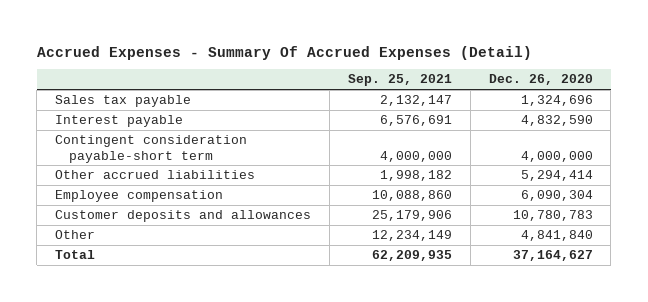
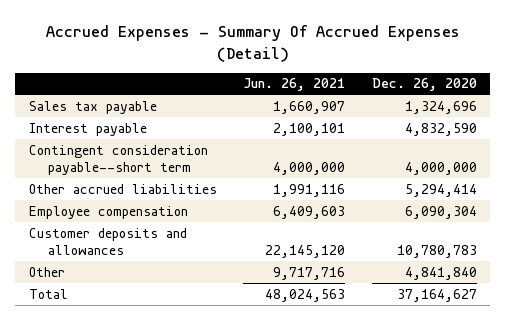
[347,74,452,87] Sep. 25, 2021 -> none
none -> [243,78,346,92] Jun. 26, 2021
[55,134,248,163] Contingent consideration payable-short term -> [28,144,208,176] Contingent consideration payable--short term

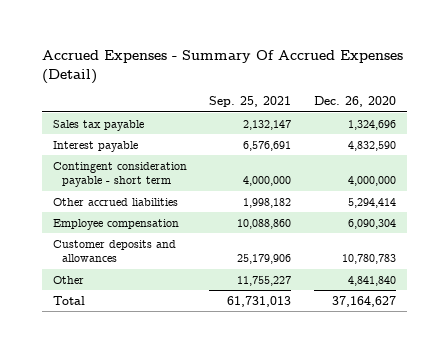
[243,78,346,92] Jun. 26, 2021 -> none
none -> [209,96,292,108] Sep. 25, 2021
[28,144,208,176] Contingent consideration payable--short term -> [52,161,187,188] Contingent consideration payable - short term

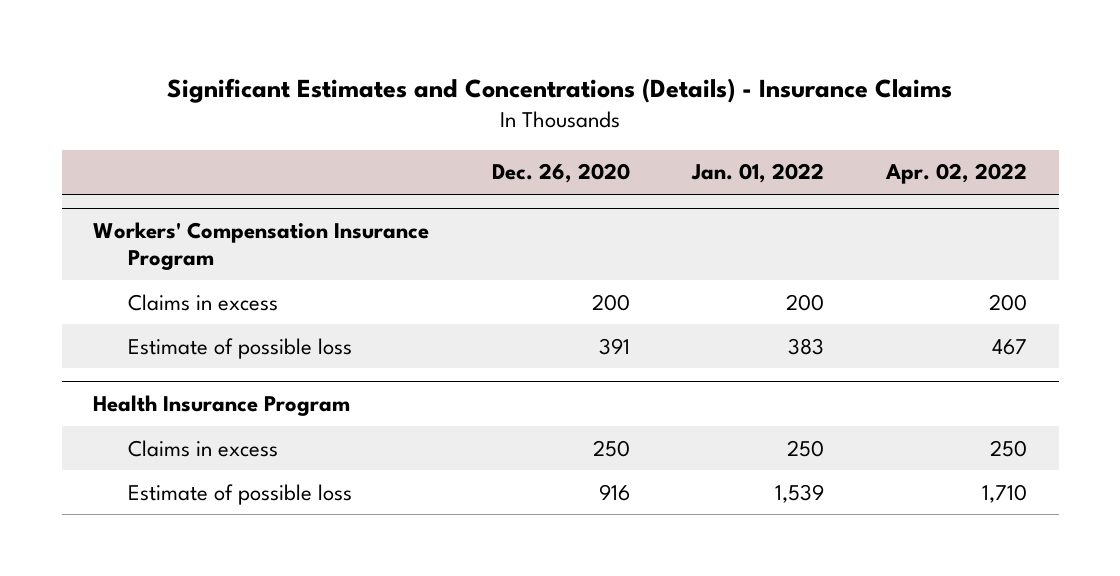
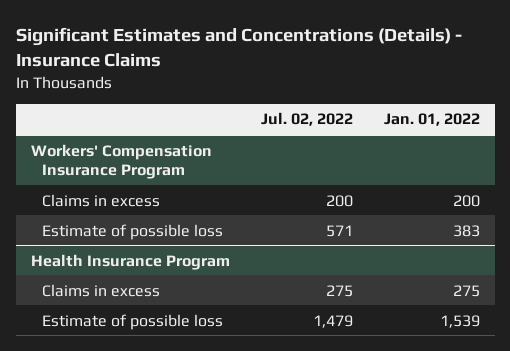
[491,163,630,184] Dec. 26, 2020 -> none
[885,163,1028,185] Apr. 02, 2022 -> none
none -> [260,112,353,127] Jul. 02, 2022
[786,439,824,457] 250 -> [452,284,480,297] 275

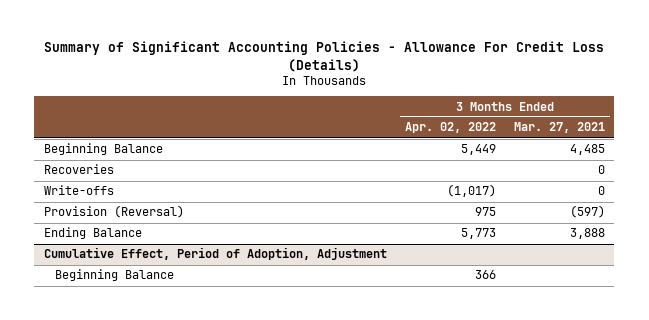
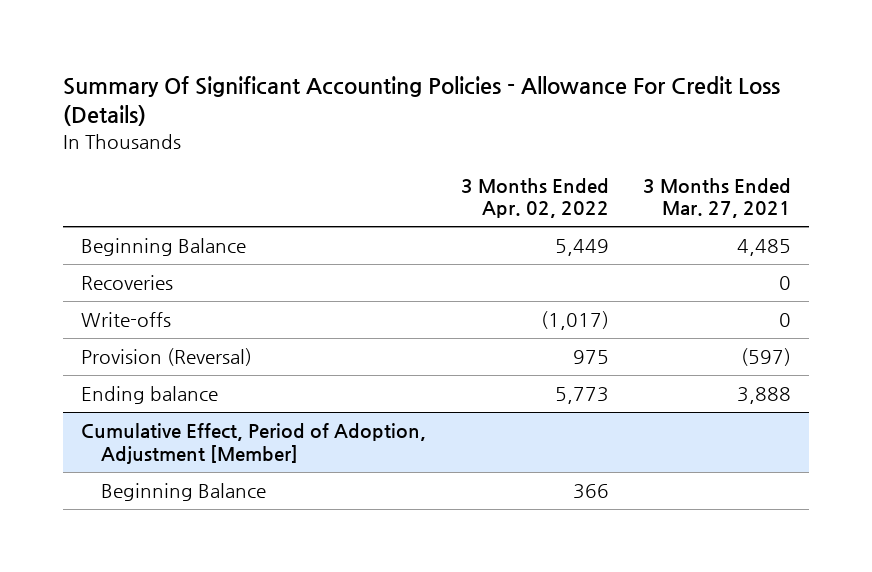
[44,41,605,72] Summary of Significant Accounting Policies - Allowance For Credit Loss (Details) -> [63,75,781,126] Summary Of Significant Accounting Policies - Allowance For Credit Loss (Details)
[43,227,142,240] Ending Balance -> [80,386,218,405] Ending balance
[43,247,387,261] Cumulative Effect, Period of Adoption, Adjustment -> [80,423,426,464] Cumulative Effect, Period of Adoption, Adjustment [Member]

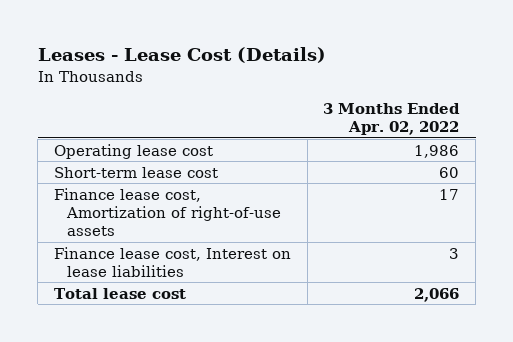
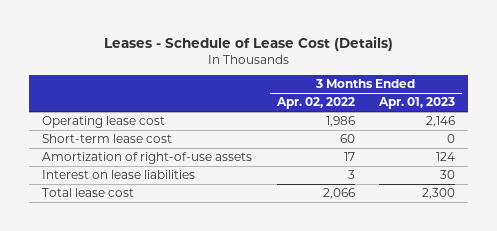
[37,47,326,64] Leases - Lease Cost (Details) -> [103,35,393,51] Leases - Schedule of Lease Cost (Details)
none -> [378,97,456,110] Apr. 01, 2023
[53,187,281,237] Finance lease cost, Amortization of right-of-use assets -> [41,152,252,165] Amortization of right-of-use assets
[53,246,291,277] Finance lease cost, Interest on lease liabilities -> [41,170,195,180] Interest on lease liabilities

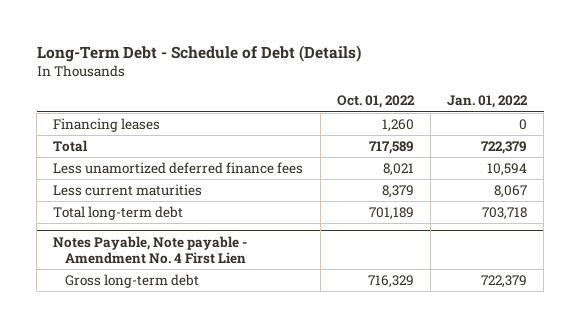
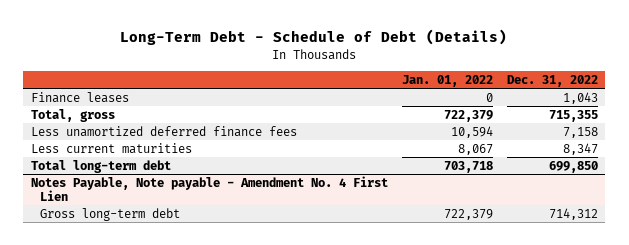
[336,95,415,109] Oct. 01, 2022 -> none
none -> [507,74,599,87] Dec. 31, 2022
[53,117,161,132] Financing leases -> [30,91,129,103] Finance leases
[53,139,89,152] Total -> [30,108,115,122] Total, gross

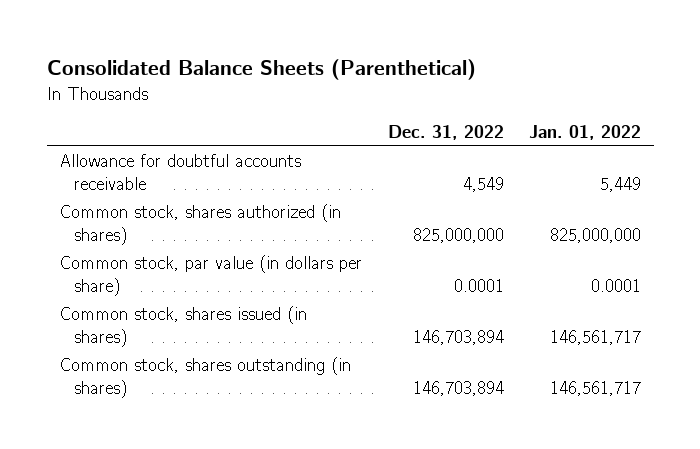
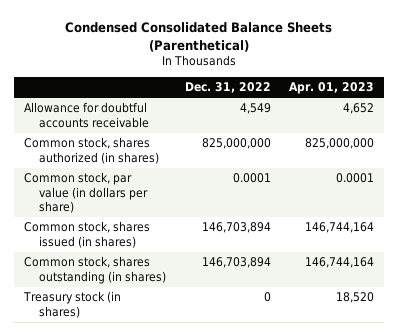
[46,58,476,80] Consolidated Balance Sheets (Parenthetical) -> [65,22,333,52] Condensed Consolidated Balance Sheets (Parenthetical)
[529,124,642,140] Jan. 01, 2022 -> none
none -> [289,82,375,95] Apr. 01, 2023
none -> [22,291,121,318] Treasury stock (in shares)

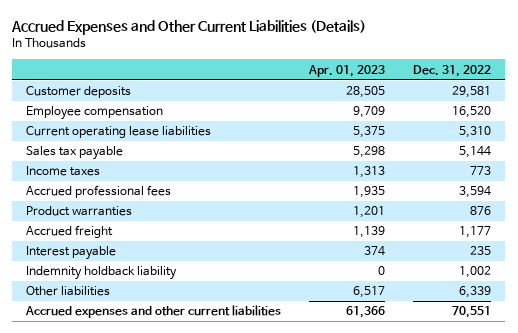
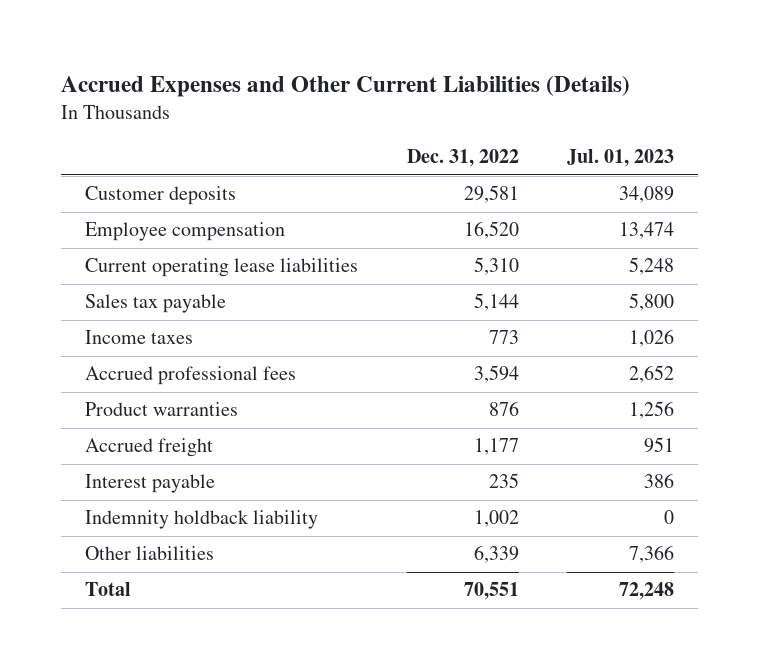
[308,64,386,77] Apr. 01, 2023 -> none
none -> [566,149,674,168] Jul. 01, 2023
[25,305,282,319] Accrued expenses and other current liabilities -> [85,582,132,597] Total

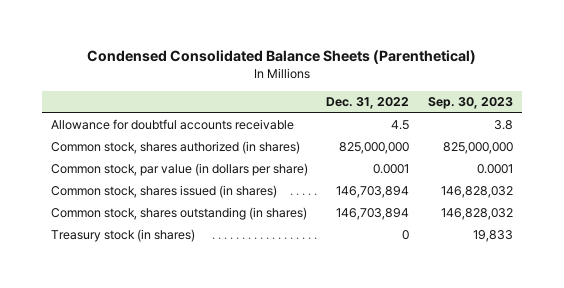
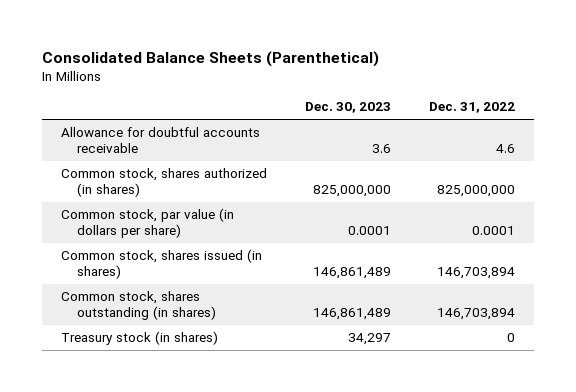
[86,50,476,65] Condensed Consolidated Balance Sheets (Parenthetical) -> [42,50,380,67] Consolidated Balance Sheets (Parenthetical)
[427,96,513,109] Sep. 30, 2023 -> none
none -> [305,102,392,114] Dec. 30, 2023
[391,120,410,131] 4.5 -> [496,143,516,153] 4.6

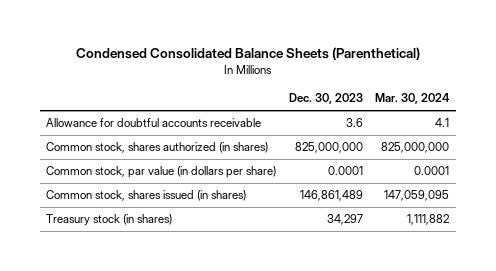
[42,50,380,67] Consolidated Balance Sheets (Parenthetical) -> [75,47,420,61] Condensed Consolidated Balance Sheets (Parenthetical)
[429,102,516,114] Dec. 31, 2022 -> none
none -> [375,93,451,105] Mar. 30, 2024
[61,291,217,320] Common stock, shares outstanding (in shares) -> none

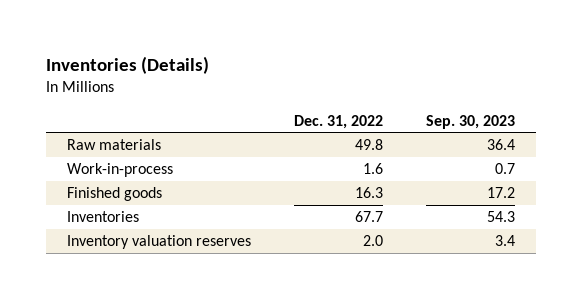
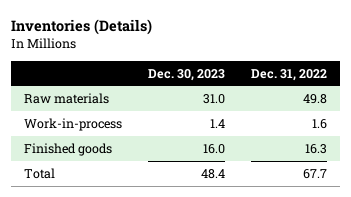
[426,114,516,129] Sep. 30, 2023 -> none
none -> [147,68,225,81] Dec. 30, 2023
[67,235,252,250] Inventory valuation reserves -> none
[67,211,140,223] Inventories -> [24,167,56,179] Total

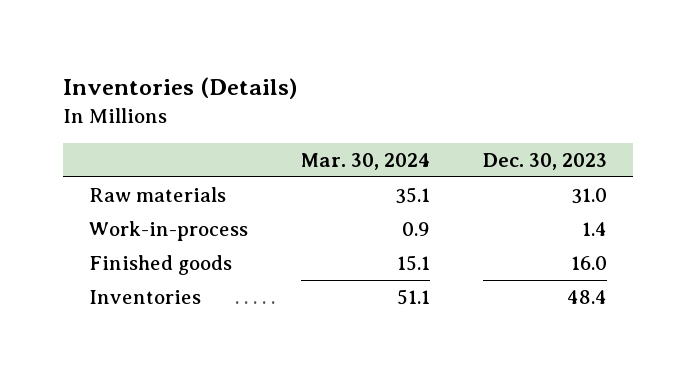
[250,68,327,81] Dec. 31, 2022 -> none
none -> [301,153,431,171] Mar. 30, 2024
[24,167,56,179] Total -> [89,289,202,304] Inventories

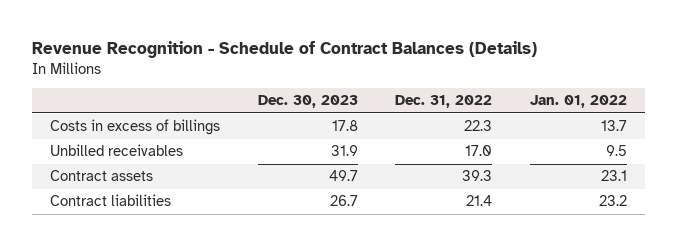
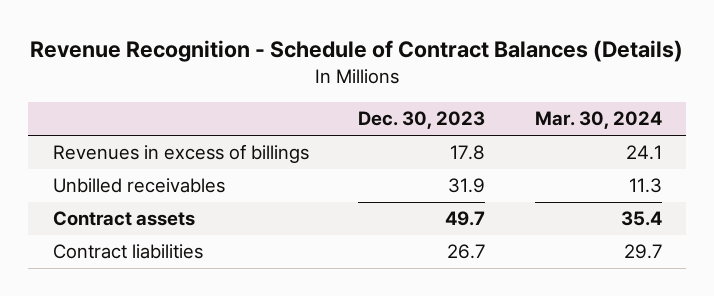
[395,95,493,109] Dec. 31, 2022 -> none
[529,95,627,109] Jan. 01, 2022 -> none
none -> [534,111,662,130] Mar. 30, 2024
[50,119,221,136] Costs in excess of billings -> [52,144,309,164] Revenues in excess of billings

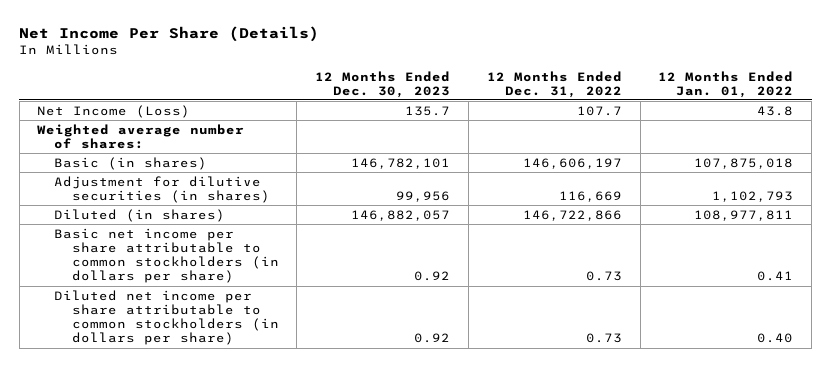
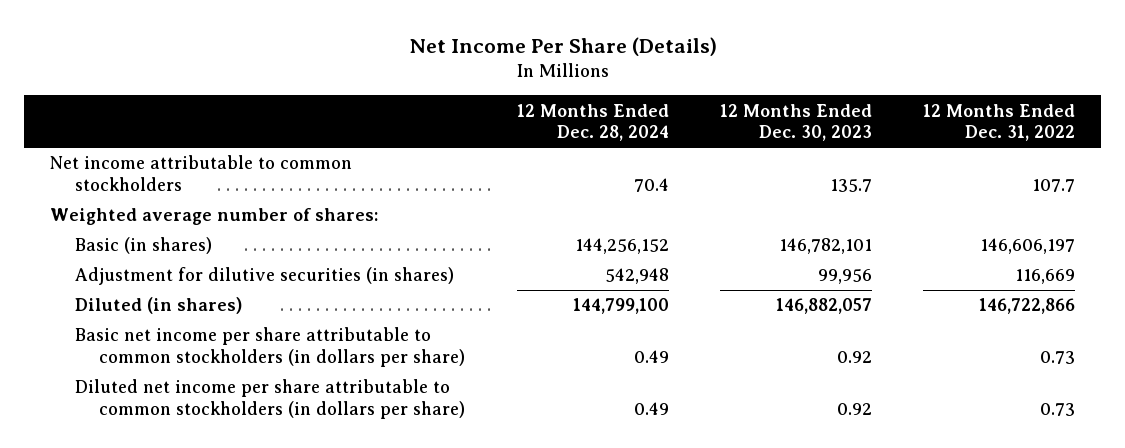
[658,70,794,98] 12 Months Ended Jan. 01, 2022 -> none
none -> [516,103,669,142] 12 Months Ended Dec. 28, 2024
[37,104,191,118] Net Income (Loss) -> [50,155,353,192] Net income attributable to common stockholders

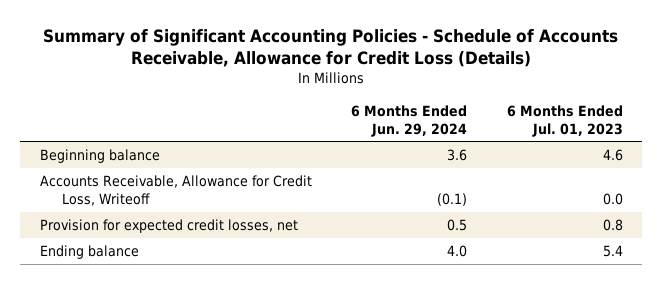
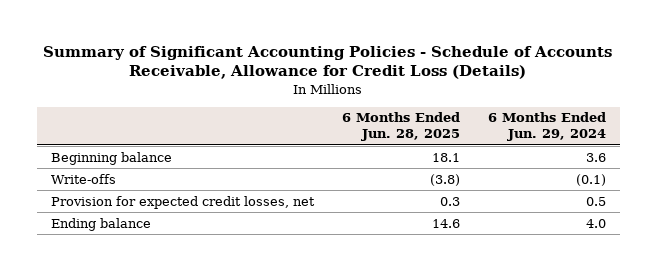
[506,104,623,137] 6 Months Ended Jul. 01, 2023 -> none
none -> [341,112,460,142] 6 Months Ended Jun. 28, 2025
[39,175,312,207] Accounts Receivable, Allowance for Credit Loss, Writeoff -> [50,173,116,184] Write-offs

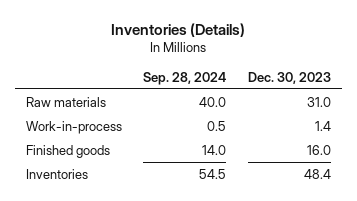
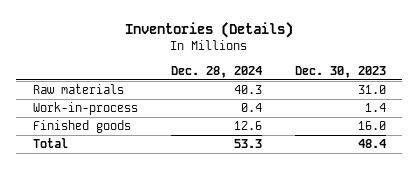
[143,71,227,85] Sep. 28, 2024 -> none
none -> [170,65,262,78] Dec. 28, 2024
[25,168,88,179] Inventories -> [32,138,68,149] Total

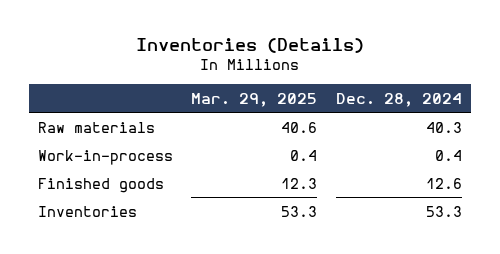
[294,65,386,78] Dec. 30, 2023 -> none
none -> [191,92,318,107] Mar. 29, 2025
[32,138,68,149] Total -> [37,205,137,217] Inventories

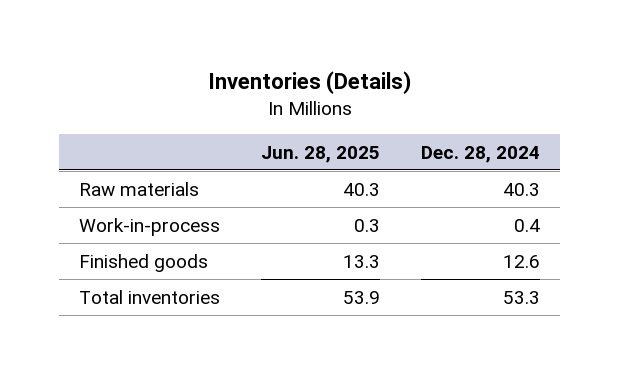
[191,92,318,107] Mar. 29, 2025 -> none
none -> [261,145,381,163] Jun. 28, 2025
[37,205,137,217] Inventories -> [79,289,221,304] Total inventories

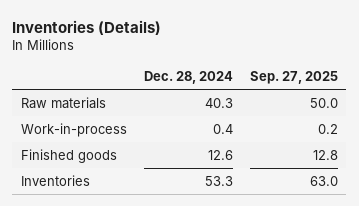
[261,145,381,163] Jun. 28, 2025 -> none
none -> [249,71,338,85] Sep. 27, 2025
[79,289,221,304] Total inventories -> [20,174,90,186] Inventories

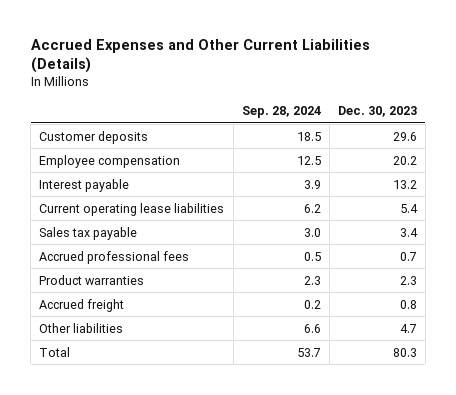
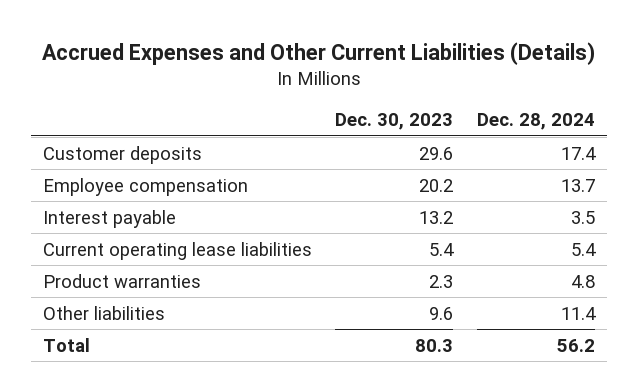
[241,106,321,119] Sep. 28, 2024 -> none
none -> [477,113,596,131] Dec. 28, 2024
[39,226,138,240] Sales tax payable -> none
[39,250,190,264] Accrued professional fees -> none
[39,298,125,312] Accrued freight -> none
[399,323,417,333] 4.7 -> [429,306,454,320] 9.6

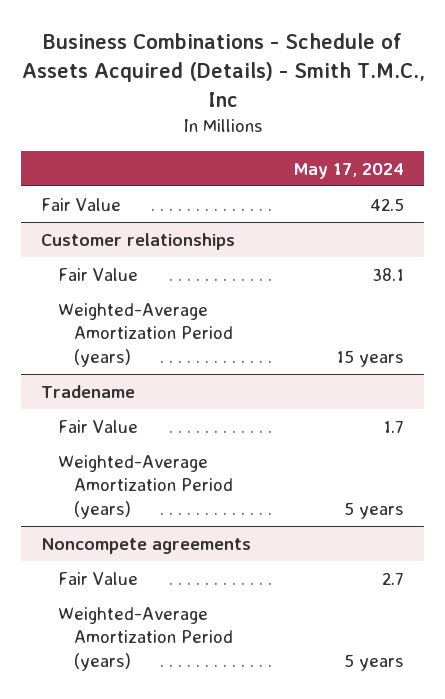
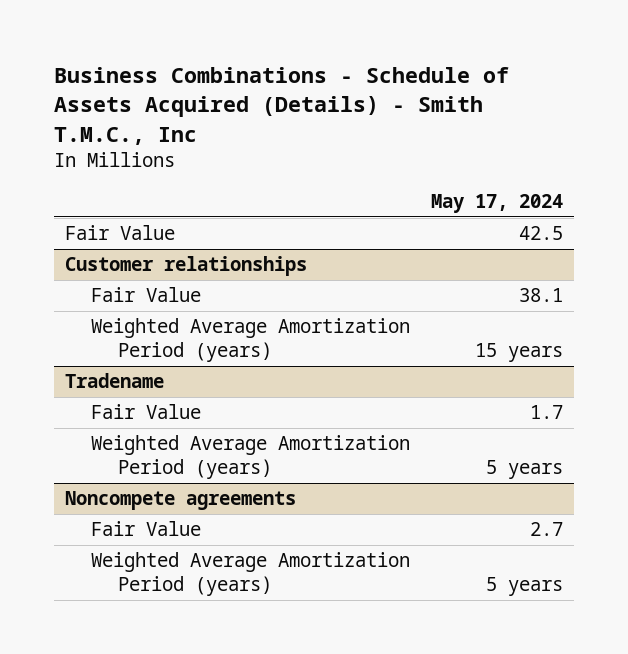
[57,302,233,368] Weighted-Average Amortization Period (years) -> [91,318,411,363] Weighted Average Amortization Period (years)
[57,454,233,520] Weighted-Average Amortization Period (years) -> [91,435,411,480] Weighted Average Amortization Period (years)
[57,606,233,672] Weighted-Average Amortization Period (years) -> [91,552,411,597] Weighted Average Amortization Period (years)

